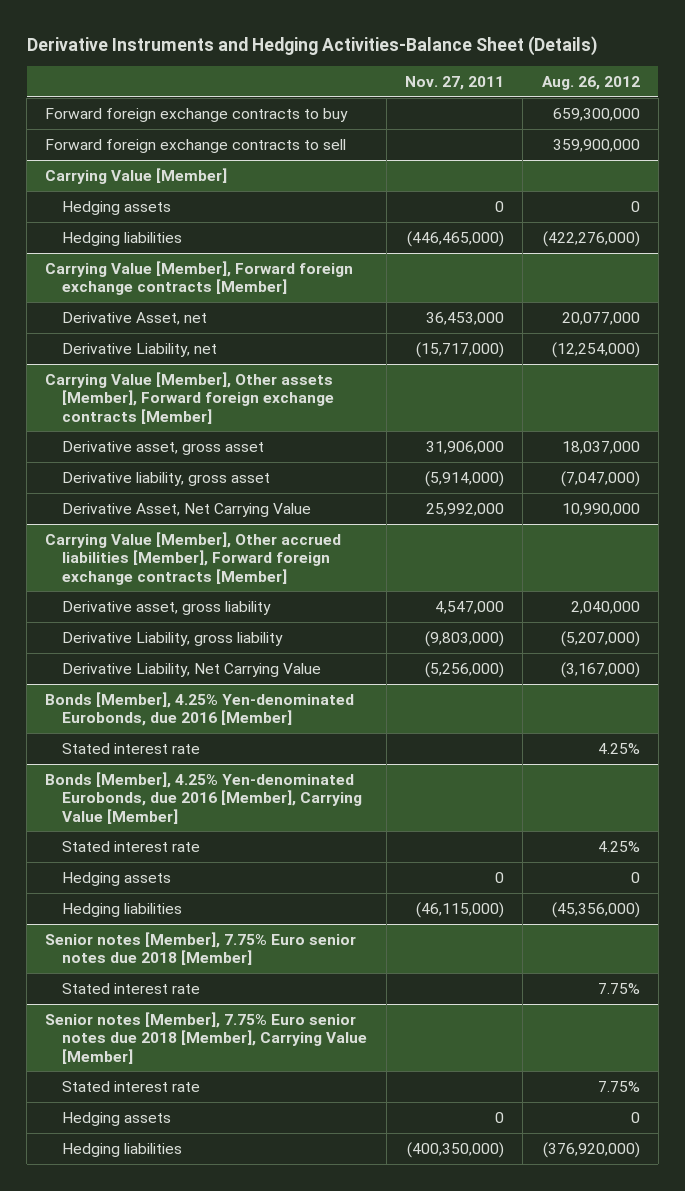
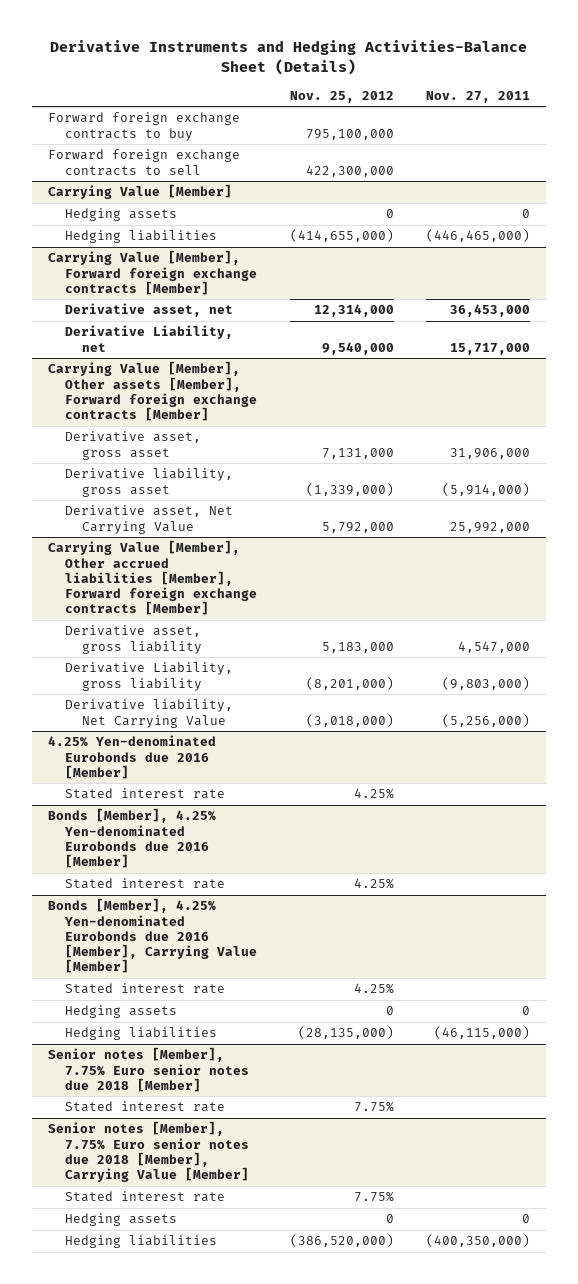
[541,75,640,90] Aug. 26, 2012 -> none
none -> [289,90,394,103] Nov. 25, 2012
[62,311,208,325] Derivative Asset, net -> [65,303,234,318] Derivative asset, net
[416,341,505,358] (15,717,000) -> [449,342,530,355] 15,717,000
[62,502,312,517] Derivative Asset, Net Carrying Value -> [65,505,234,534] Derivative asset, Net Carrying Value
[62,662,322,677] Derivative Liability, Net Carrying Value -> [65,699,234,728] Derivative liability, Net Carrying Value
[45,691,355,727] Bonds [Member], 4.25% Yen-denominated Eurobonds, due 2016 [Member] -> [48,735,217,779] 4.25% Yen-denominated Eurobonds due 2016 [Member]
[45,771,363,824] Bonds [Member], 4.25% Yen-denominated Eurobonds, due 2016 [Member], Carrying Value [Member] -> [48,808,217,869] Bonds [Member], 4.25% Yen-denominated Eurobonds due 2016 [Member]
none -> [48,898,258,974] Bonds [Member], 4.25% Yen-denominated Eurobonds due 2016 [Member], Carrying Value [Member]
none -> [65,983,226,995] Stated interest rate

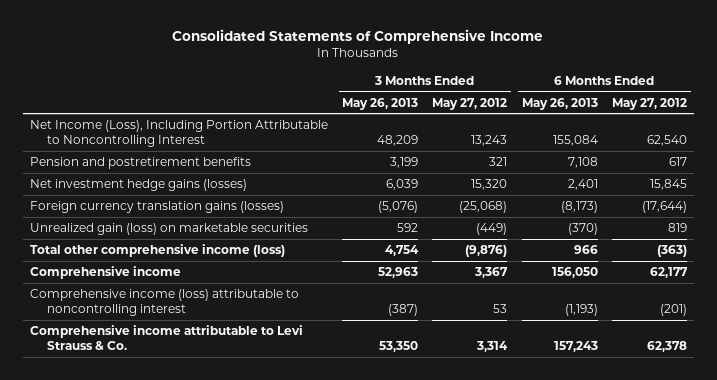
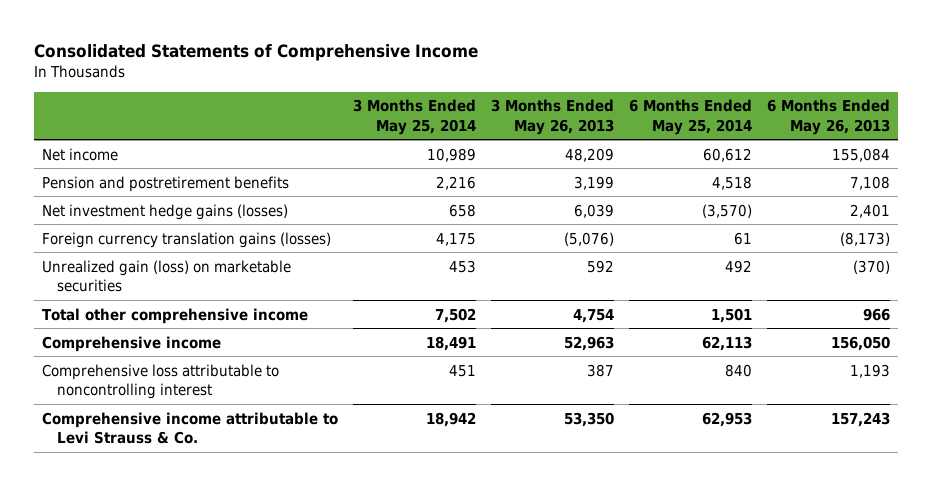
[432,97,508,110] May 27, 2012 -> none
[612,97,688,110] May 27, 2012 -> none
none -> [352,99,476,135] 3 Months Ended May 25, 2014
none -> [629,99,753,135] 6 Months Ended May 25, 2014
[29,120,328,148] Net Income (Loss), Including Portion Attributable to Noncontrolling Interest -> [41,147,118,161] Net income
[29,244,285,258] Total other comprehensive income (loss) -> [41,307,308,324] Total other comprehensive income
[29,289,299,317] Comprehensive income (loss) attributable to noncontrolling interest -> [41,363,279,399] Comprehensive loss attributable to noncontrolling interest
[388,304,419,317] (387) -> [586,363,614,377] 387
[564,304,598,317] (1,193) -> [850,363,891,378] 1,193

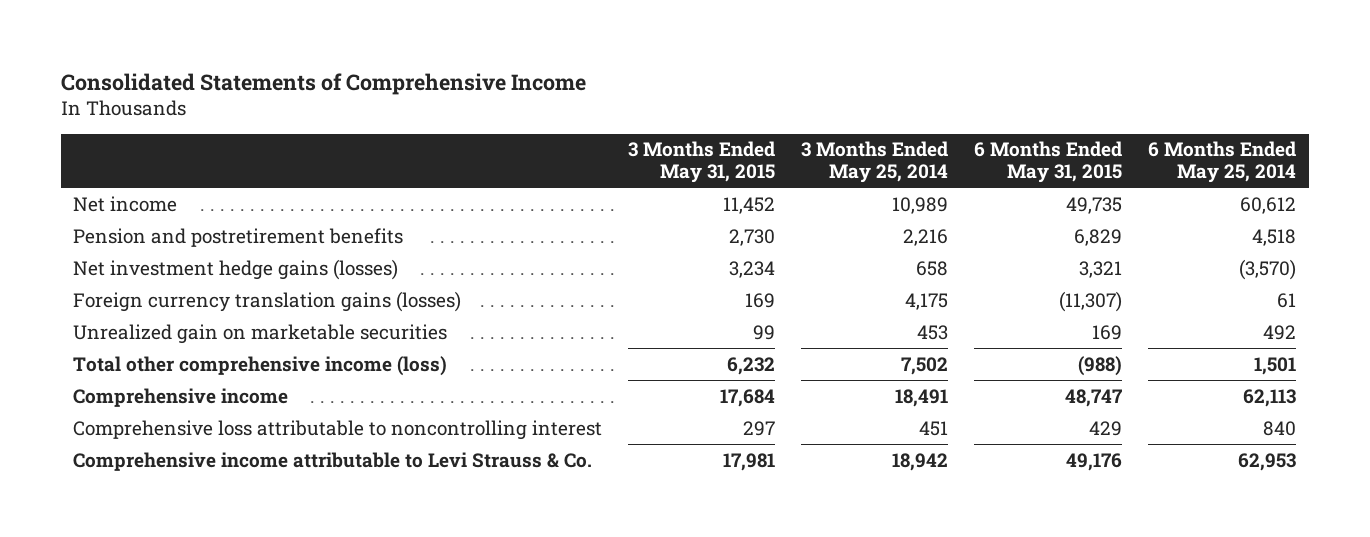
[490,99,614,135] 3 Months Ended May 26, 2013 -> none
[767,99,891,135] 6 Months Ended May 26, 2013 -> none
none -> [628,141,776,184] 3 Months Ended May 31, 2015
none -> [974,141,1123,184] 6 Months Ended May 31, 2015
[41,259,291,292] Unrealized gain (loss) on marketable securities -> [73,323,448,344] Unrealized gain on marketable securities
[41,307,308,324] Total other comprehensive income -> [73,355,448,376] Total other comprehensive income (loss)

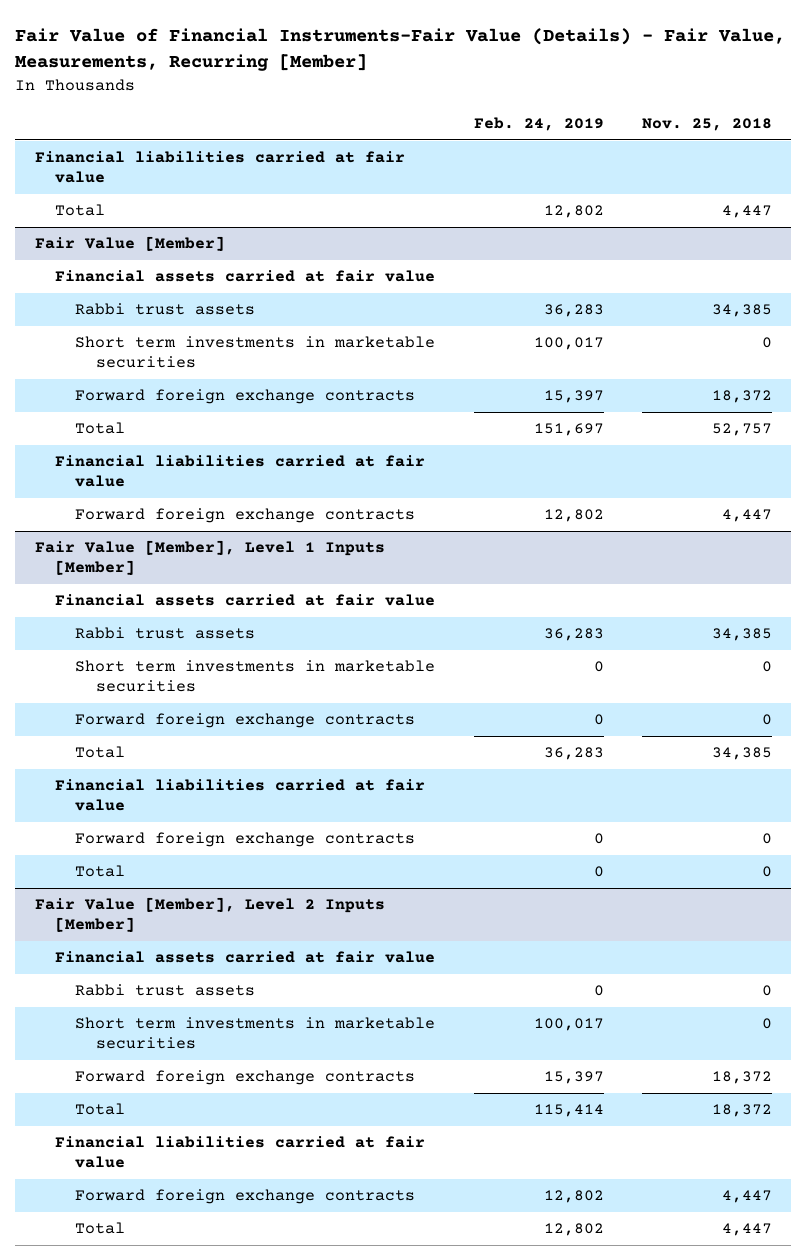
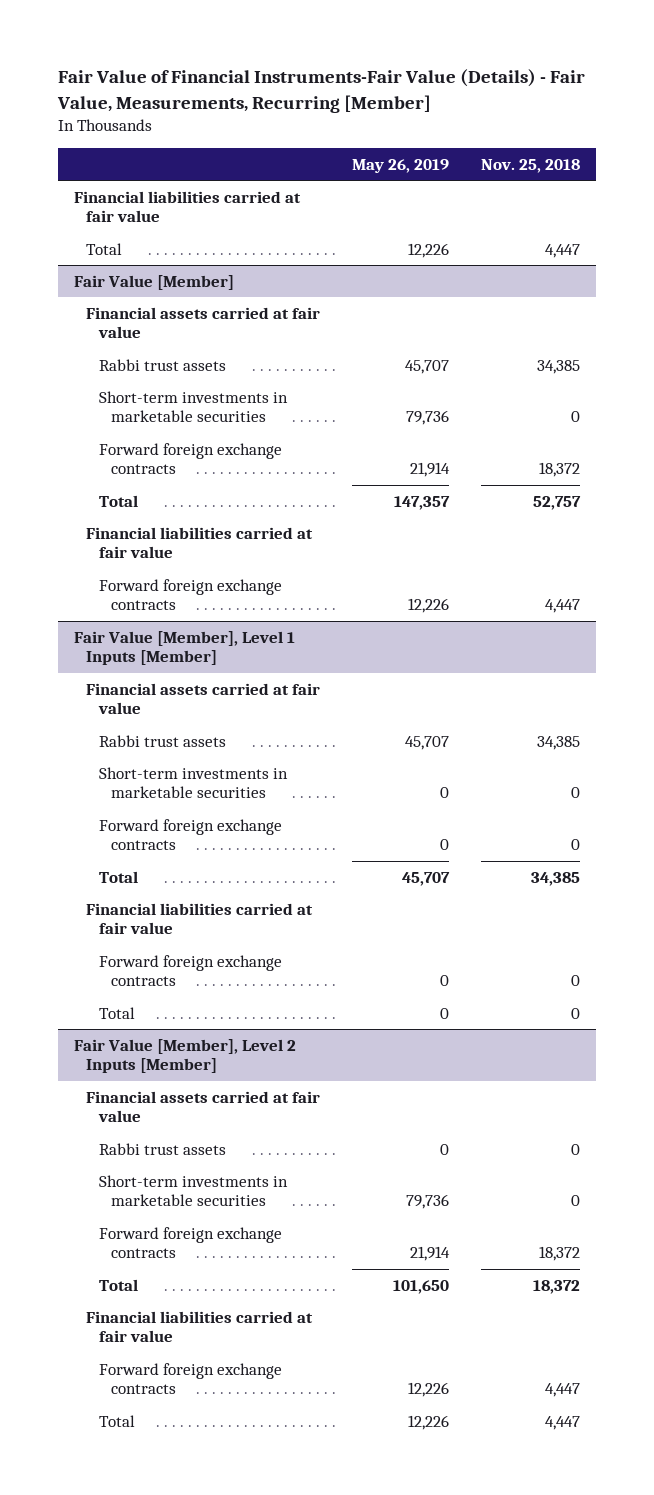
[473,117,604,132] Feb. 24, 2019 -> none
none -> [352,158,450,173] May 26, 2019
[75,336,436,369] Short term investments in marketable securities -> [98,390,288,423] Short-term investments in marketable securities
[75,660,436,693] Short term investments in marketable securities -> [98,766,288,799] Short-term investments in marketable securities
[75,1017,436,1050] Short term investments in marketable securities -> [98,1174,288,1207] Short-term investments in marketable securities

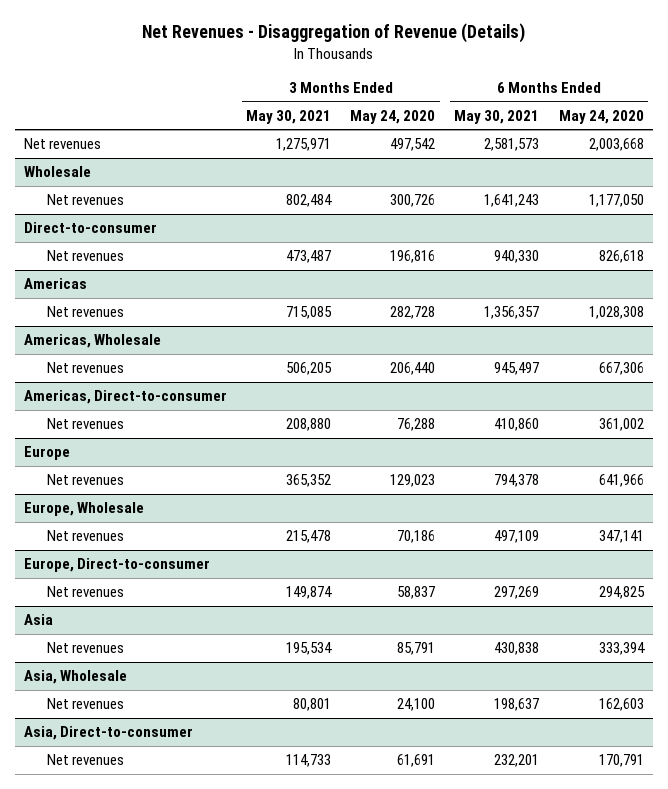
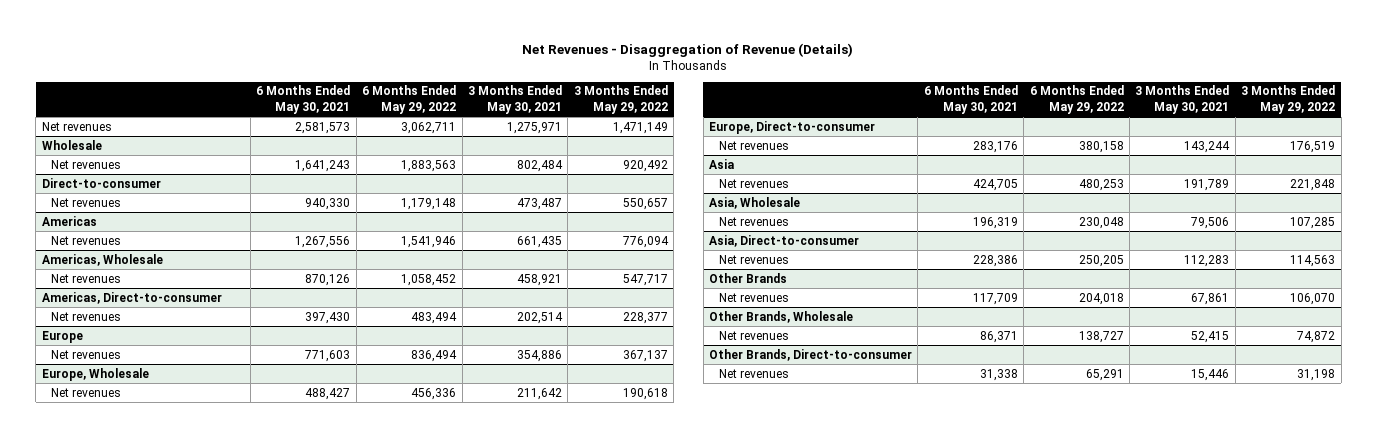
[350,109,436,124] May 24, 2020 -> none
[558,109,644,124] May 24, 2020 -> none
none -> [362,85,457,114] 6 Months Ended May 29, 2022
none -> [573,85,668,114] 3 Months Ended May 29, 2022
[286,306,333,320] 715,085 -> [517,235,563,248] 661,435
[484,306,540,320] 1,356,357 -> [295,235,351,248] 1,267,556
[286,362,333,376] 506,205 -> [517,273,563,286] 458,921
[494,362,540,376] 945,497 -> [305,273,351,286] 870,126
[286,418,332,432] 208,880 -> [517,311,564,324] 202,514
[494,418,540,432] 410,860 -> [305,311,351,324] 397,430
[286,474,332,488] 365,352 -> [517,349,563,362] 354,886
[494,474,540,488] 794,378 -> [305,349,351,362] 771,603
[286,530,332,544] 215,478 -> [517,387,563,400] 211,642
[494,530,540,544] 497,109 -> [305,387,351,400] 488,427
[286,586,333,600] 149,874 -> [1184,140,1231,153] 143,244
[494,586,540,600] 297,269 -> [972,140,1018,153] 283,176
[286,642,333,656] 195,534 -> [1184,178,1230,191] 191,789
[494,642,540,656] 430,838 -> [972,178,1018,191] 424,705
[293,698,332,712] 80,801 -> [1191,216,1230,229] 79,506
[494,698,540,712] 198,637 -> [972,216,1018,229] 196,319
[286,754,332,768] 114,733 -> [1184,254,1230,267] 112,283
[494,754,540,768] 232,201 -> [972,254,1018,267] 228,386
none -> [709,272,788,283] Other Brands
none -> [718,292,789,302] Net revenues
none -> [709,310,854,323] Other Brands, Wholesale
none -> [718,330,789,340] Net revenues
none -> [709,348,913,361] Other Brands, Direct-to-consumer
none -> [718,368,789,378] Net revenues

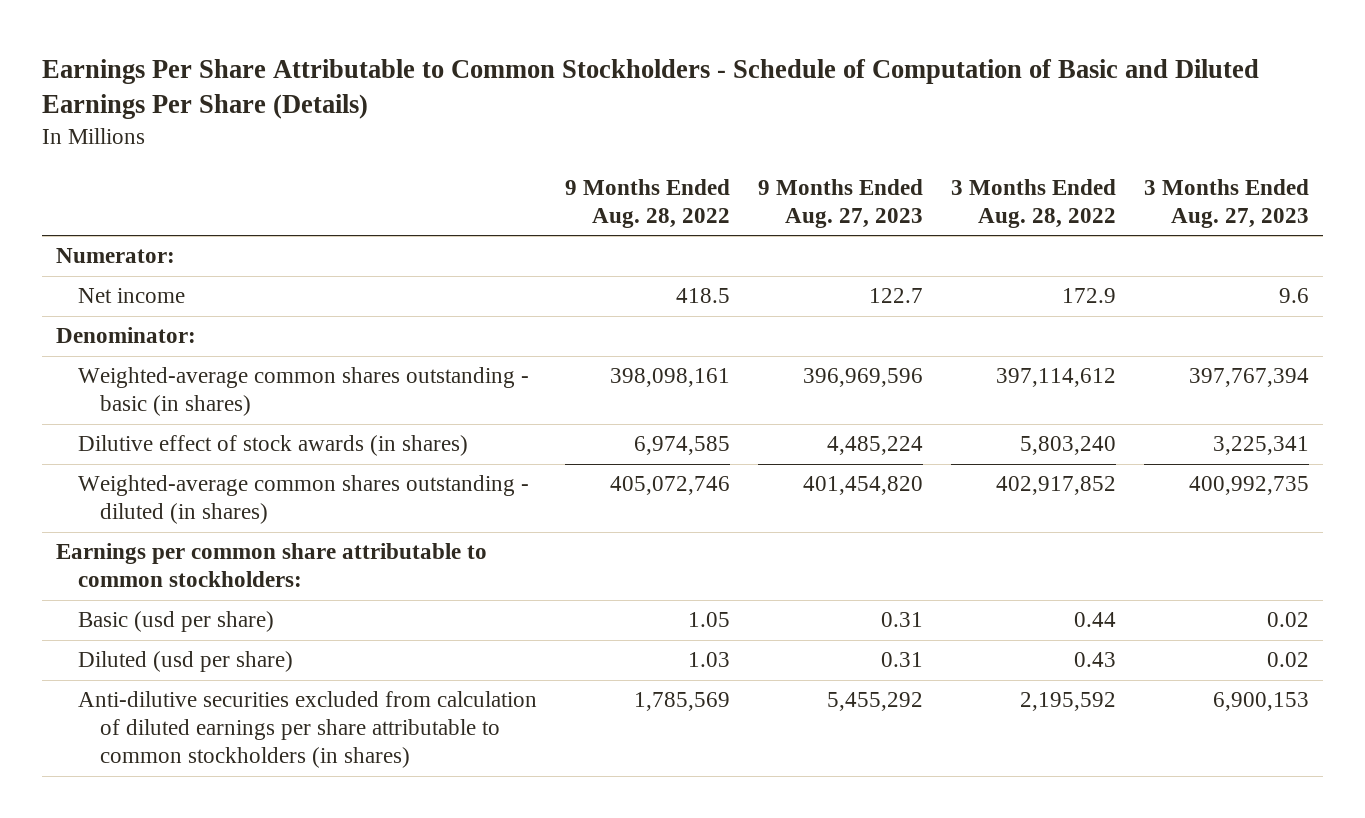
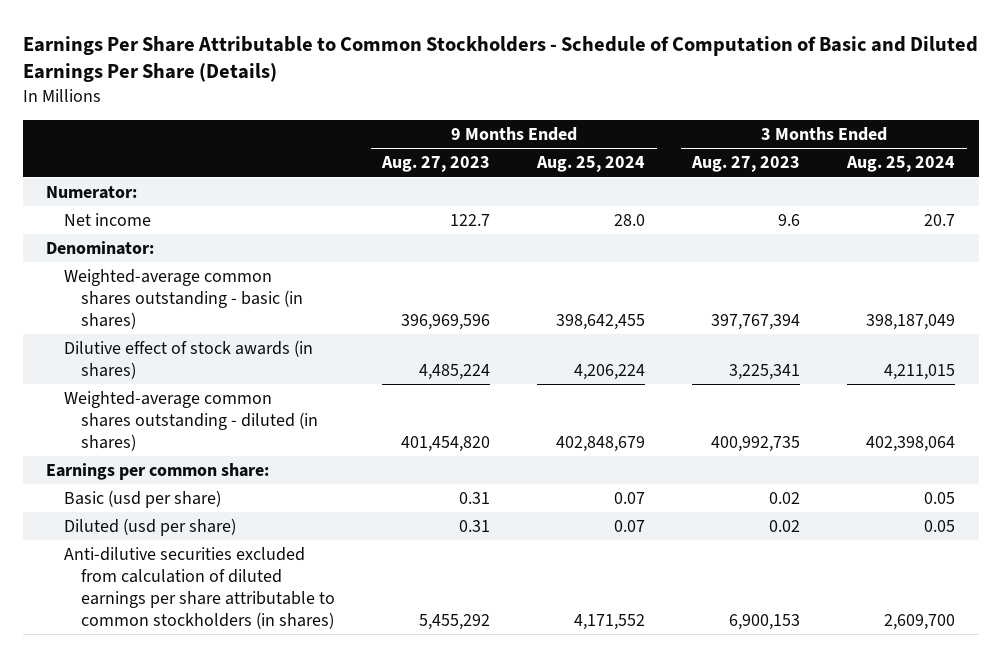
[565,178,731,228] 9 Months Ended Aug. 28, 2022 -> none
[951,178,1117,228] 3 Months Ended Aug. 28, 2022 -> none
none -> [536,156,646,173] Aug. 25, 2024
none -> [846,156,956,173] Aug. 25, 2024
[55,543,487,588] Earnings per common share attributable to common stockholders: -> [46,463,270,481] Earnings per common share:

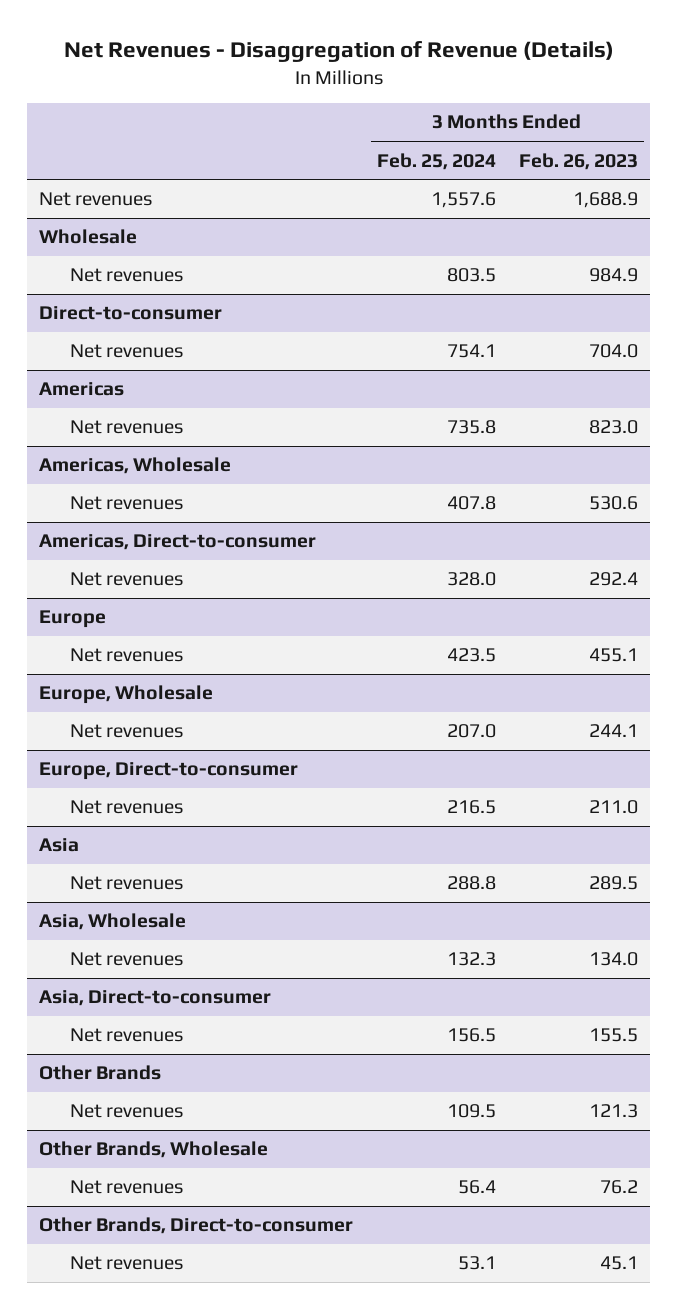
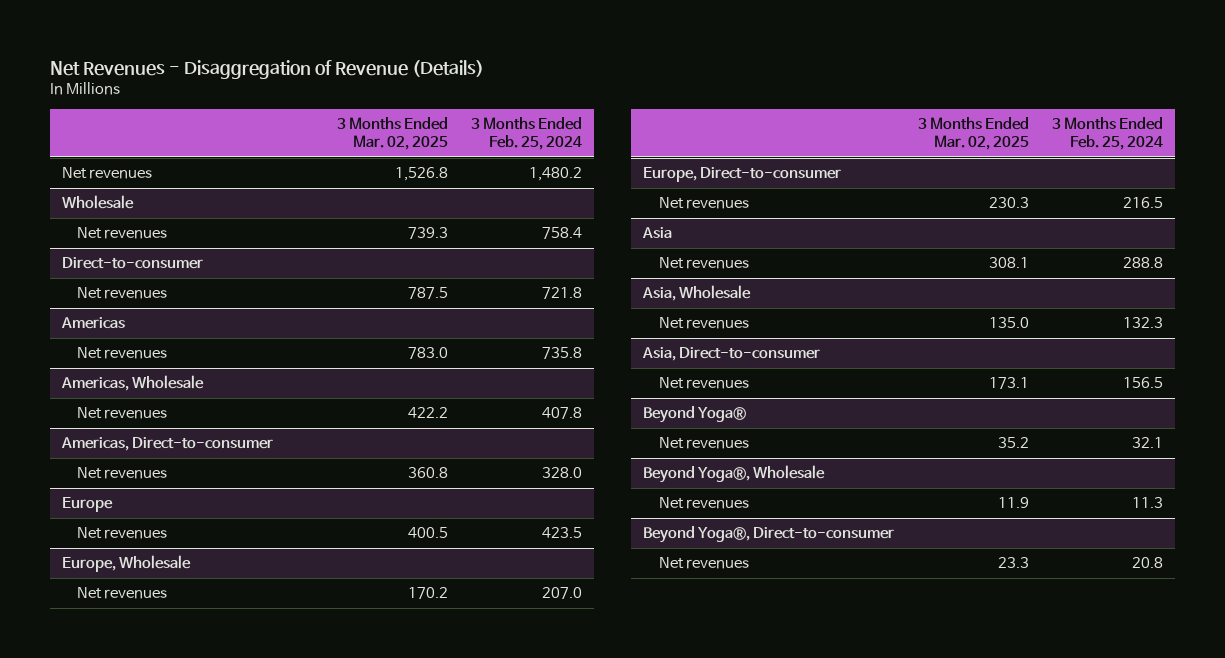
[518,152,638,170] Feb. 26, 2023 -> none
none -> [336,117,448,151] 3 Months Ended Mar. 02, 2025
[430,192,496,209] 1,557.6 -> [529,167,583,182] 1,480.2
[446,268,496,283] 803.5 -> [542,227,583,240] 758.4
[446,344,496,359] 754.1 -> [542,287,583,300] 721.8
[39,1141,269,1159] Other Brands, Wholesale -> none
[39,1217,354,1235] Other Brands, Direct-to-consumer -> none
[39,1065,162,1081] Other Brands -> [643,406,747,424] Beyond Yoga®
[446,1104,496,1119] 109.5 -> [1132,437,1164,449] 32.1
none -> [643,465,826,484] Beyond Yoga®, Wholesale
[457,1180,496,1195] 56.4 -> [1132,497,1164,509] 11.3
none -> [643,526,895,544] Beyond Yoga®, Direct-to-consumer
[457,1256,496,1271] 53.1 -> [1132,557,1164,569] 20.8

